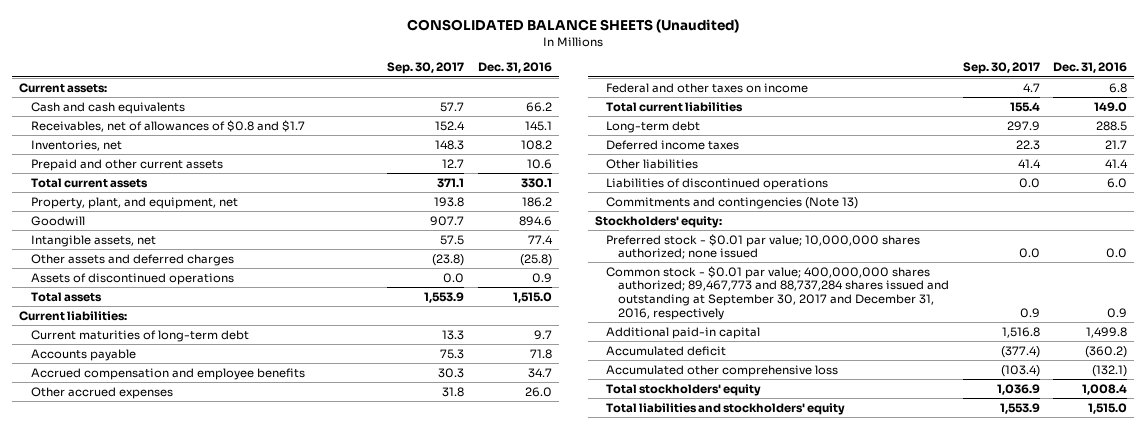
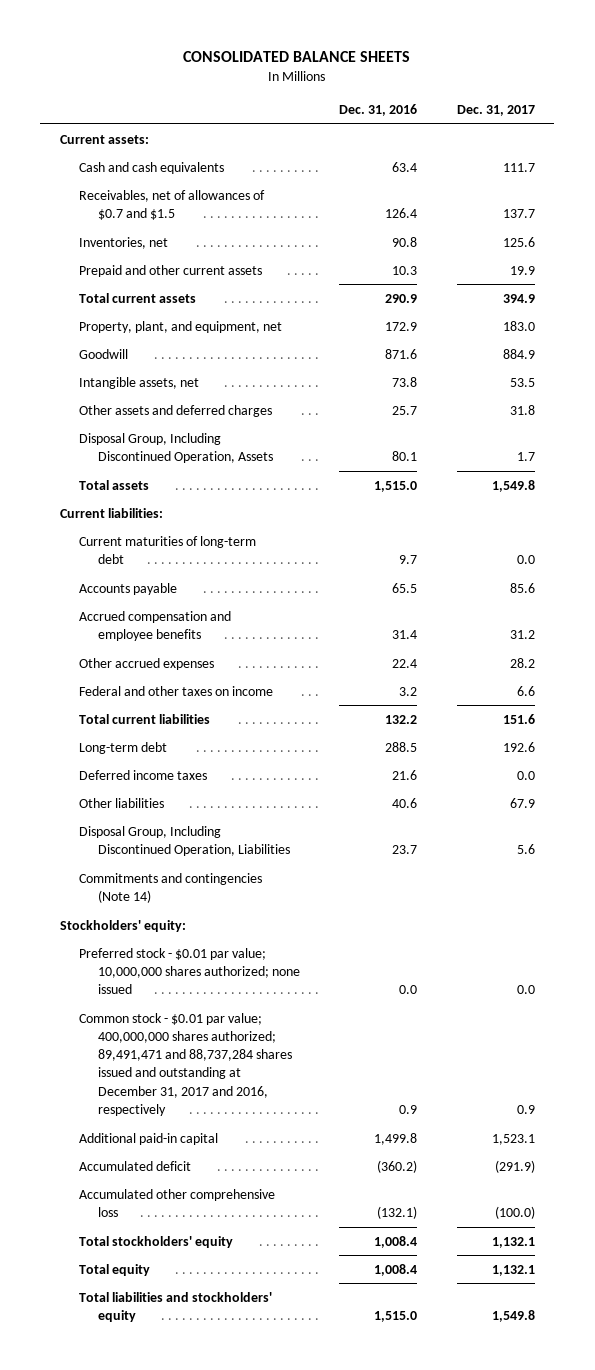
[407,19,740,34] CONSOLIDATED BALANCE SHEETS (Unaudited) -> [183,51,411,63] CONSOLIDATED BALANCE SHEETS
[387,62,465,75] Sep. 30, 2017 -> none
none -> [456,105,535,117] Dec. 31, 2017
[525,101,552,112] 66.2 -> [392,161,418,172] 63.4
[30,119,305,132] Receivables, net of allowances of $0.8 and $1.7 -> [78,189,265,221] Receivables, net of allowances of $0.7 and $1.5
[524,120,552,131] 145.1 -> [385,208,418,219] 126.4
[520,139,552,150] 108.2 -> [392,236,418,247] 90.8
[526,158,552,169] 10.6 -> [392,265,418,275] 10.3
[520,177,552,188] 330.1 -> [385,293,418,303] 290.9
[521,196,552,207] 186.2 -> [385,321,418,331] 172.9
[518,215,552,226] 894.6 -> [385,348,418,359] 871.6
[527,234,553,244] 77.4 -> [392,376,418,387] 73.8
[519,253,552,266] (25.8) -> [392,405,418,415] 25.7
[30,272,234,285] Assets of discontinued operations -> [78,432,273,464] Disposal Group, Including Discontinued Operation, Assets
[531,272,552,283] 0.9 -> [392,451,418,462] 80.1
[529,348,552,359] 71.8 -> [392,582,418,593] 65.5
[527,367,552,378] 34.7 -> [392,630,418,640] 31.4
[524,386,552,397] 26.0 -> [392,658,418,668] 22.4
[1109,82,1128,93] 6.8 -> [399,686,418,696] 3.2
[1094,101,1128,112] 149.0 -> [385,714,418,724] 132.2
[1105,139,1128,149] 21.7 -> [392,769,418,780] 21.6
[1105,158,1129,168] 41.4 -> [392,797,418,808] 40.6
[606,177,829,190] Liabilities of discontinued operations -> [78,825,290,857] Disposal Group, Including Discontinued Operation, Liabilities
[1107,177,1128,188] 6.0 -> [392,845,418,855] 23.7
[606,196,859,209] Commitments and contingencies (Note 13) -> [78,872,262,904] Commitments and contingencies (Note 14)
[606,265,949,320] Common stock - $0.01 par value; 400,000,000 shares authorized; 89,467,773 and 88,737,284 shares issued and outstanding at September 30, 2017 and December 31, 2016, respectively -> [78,1012,292,1116] Common stock - $0.01 par value; 400,000,000 shares authorized; 89,491,471 and 88,737,284 shares issued and outstanding at December 31, 2017 and 2016, respectively
none -> [78,1263,150,1276] Total equity

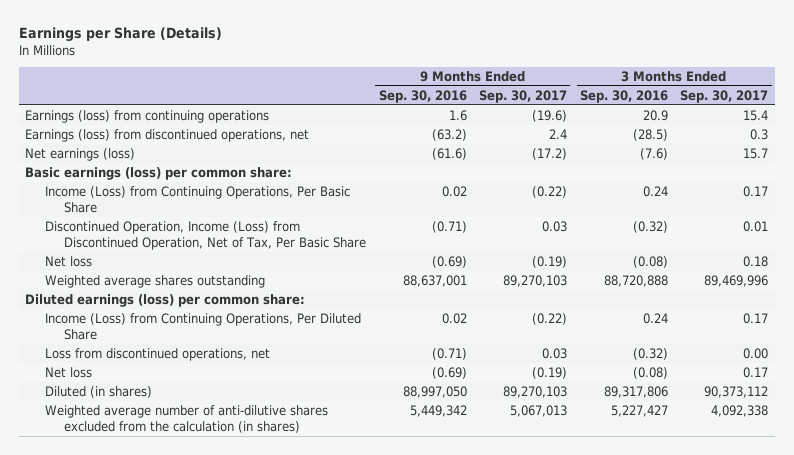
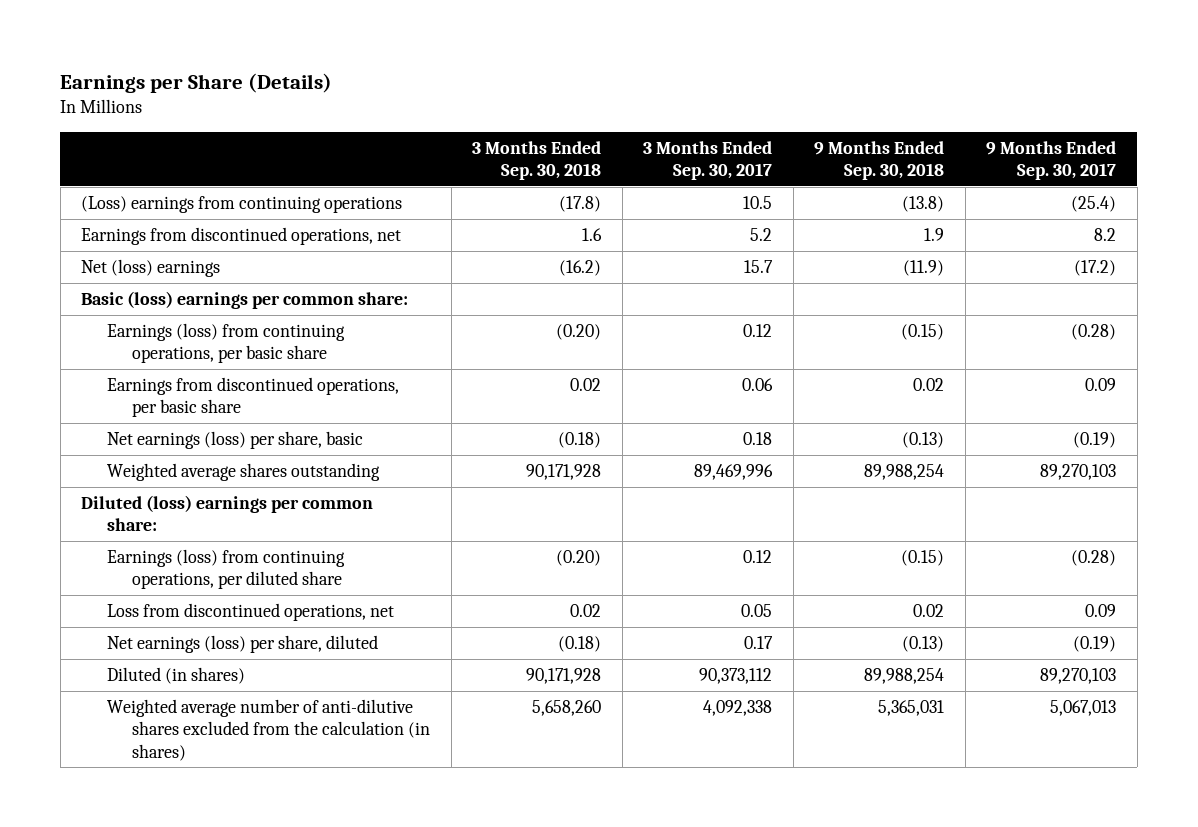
[378,89,467,103] Sep. 30, 2016 -> none
[579,89,668,103] Sep. 30, 2016 -> none
none -> [472,140,602,181] 3 Months Ended Sep. 30, 2018
none -> [814,140,945,181] 9 Months Ended Sep. 30, 2018
[25,109,270,123] Earnings (loss) from continuing operations -> [81,196,403,214] (Loss) earnings from continuing operations
[532,109,568,122] (19.6) -> [1071,196,1117,213] (25.4)
[743,109,769,121] 15.4 -> [743,196,773,210] 10.5
[25,128,310,142] Earnings (loss) from discontinued operations, net -> [81,227,402,246] Earnings from discontinued operations, net
[549,128,568,139] 2.4 -> [1094,228,1117,242] 8.2
[750,128,769,140] 0.3 -> [750,228,773,242] 5.2
[25,147,136,161] Net earnings (loss) -> [81,259,221,278] Net (loss) earnings
[25,166,293,180] Basic earnings (loss) per common share: -> [81,291,409,310] Basic (loss) earnings per common share:
[44,185,350,213] Income (Loss) from Continuing Operations, Per Basic Share -> [106,323,345,364] Earnings (loss) from continuing operations, per basic share
[532,185,568,198] (0.22) -> [1071,324,1117,341] (0.28)
[743,185,769,197] 0.17 -> [743,324,773,338] 0.12
[44,220,367,250] Discontinued Operation, Income (Loss) from Discontinued Operation, Net of Tax, Per Basic Share -> [106,377,399,418] Earnings from discontinued operations, per basic share
[542,220,568,232] 0.03 -> [1085,378,1117,392] 0.09
[743,220,769,232] 0.01 -> [742,378,774,392] 0.06
[44,255,92,267] Net loss -> [106,431,363,450] Net earnings (loss) per share, basic
[25,293,306,307] Diluted earnings (loss) per common share: -> [81,495,374,532] Diluted (loss) earnings per common share:
[44,312,361,340] Income (Loss) from Continuing Operations, Per Diluted Share -> [106,549,345,590] Earnings (loss) from continuing operations, per diluted share
[532,312,568,325] (0.22) -> [1071,550,1117,567] (0.28)
[743,312,769,324] 0.17 -> [743,550,773,564] 0.12
[542,347,568,359] 0.03 -> [1085,604,1117,618] 0.09
[743,347,769,359] 0.00 -> [741,604,773,618] 0.05
[44,366,92,378] Net loss -> [106,635,378,654] Net earnings (loss) per share, diluted

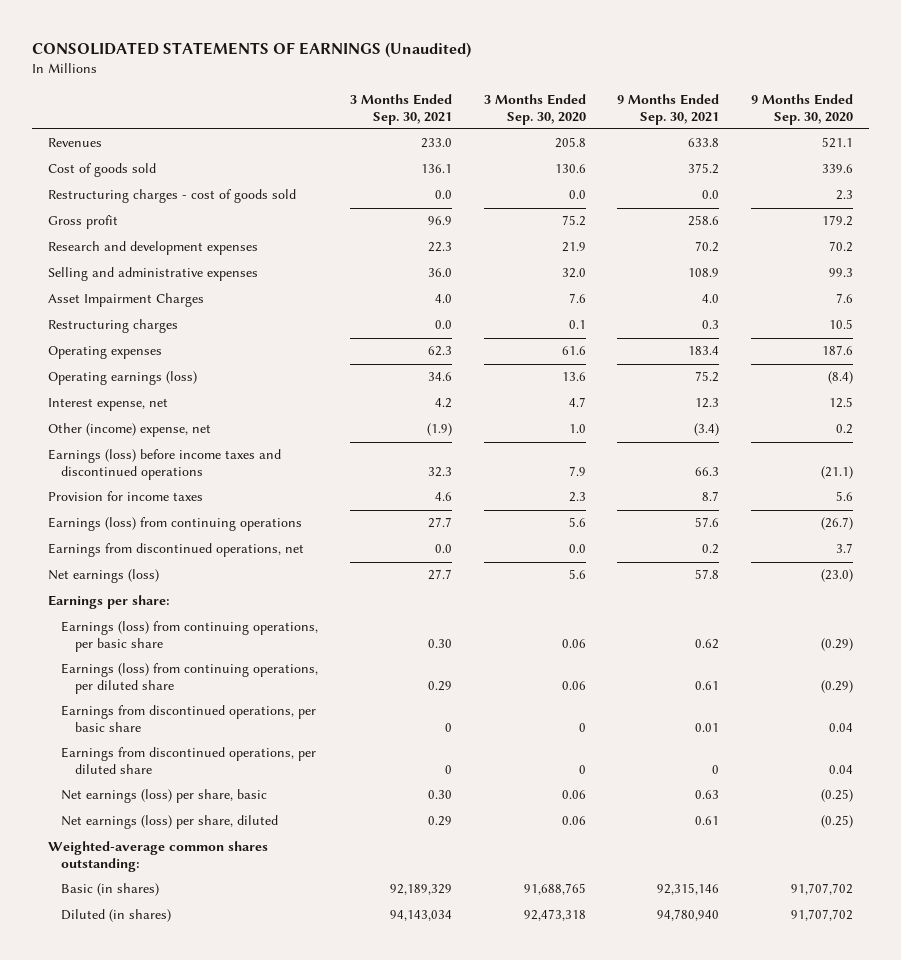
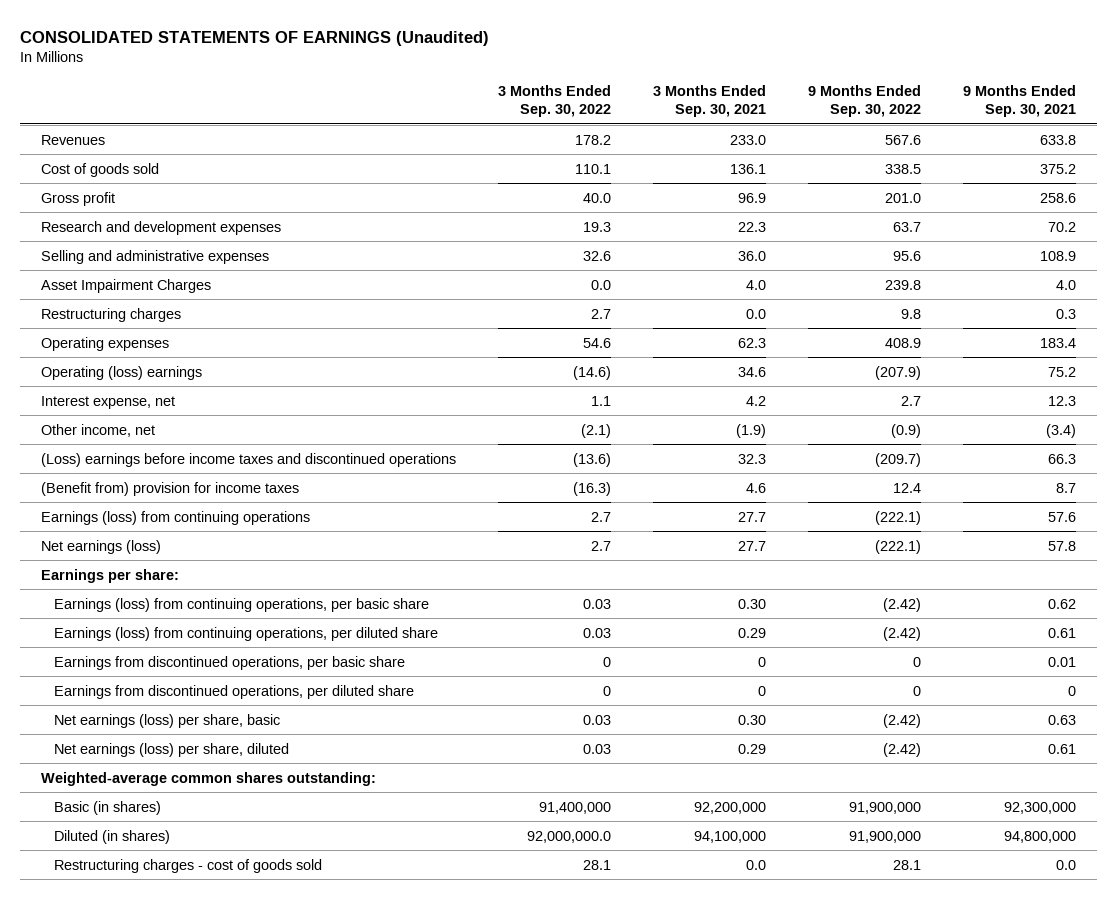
[483,94,586,125] 3 Months Ended Sep. 30, 2020 -> none
[750,94,853,125] 9 Months Ended Sep. 30, 2020 -> none
none -> [498,85,612,117] 3 Months Ended Sep. 30, 2022
none -> [808,85,922,117] 9 Months Ended Sep. 30, 2022
[48,371,198,386] Operating earnings (loss) -> [41,365,203,380] Operating (loss) earnings
[48,423,212,438] Other (income) expense, net -> [41,423,156,437] Other income, net
[48,449,282,480] Earnings (loss) before income taxes and discontinued operations -> [41,452,457,467] (Loss) earnings before income taxes and discontinued operations
[48,491,204,502] Provision for income taxes -> [41,481,300,496] (Benefit from) provision for income taxes
[48,543,305,558] Earnings from discontinued operations, net -> none
[390,884,453,896] 92,189,329 -> [694,801,767,814] 92,200,000
[657,883,720,896] 92,315,146 -> [1004,801,1077,814] 92,300,000
[390,910,453,922] 94,143,034 -> [694,830,767,843] 94,100,000
[657,909,720,922] 94,780,940 -> [1004,830,1077,843] 94,800,000
[48,189,297,204] Restructuring charges - cost of goods sold -> [53,858,322,873] Restructuring charges - cost of goods sold

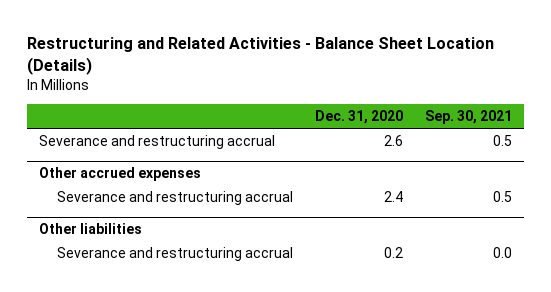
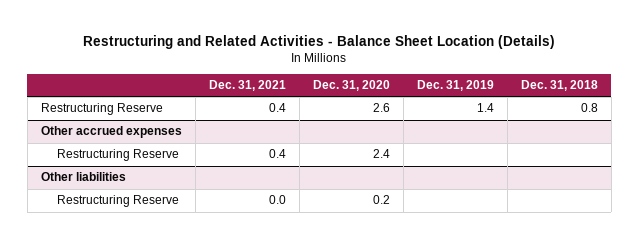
[425,110,513,125] Sep. 30, 2021 -> none
none -> [208,80,286,92] Dec. 31, 2021
none -> [416,80,494,92] Dec. 31, 2019
none -> [520,80,598,92] Dec. 31, 2018
[38,135,275,150] Severance and restructuring accrual -> [40,103,163,116] Restructuring Reserve
[56,191,293,206] Severance and restructuring accrual -> [57,149,180,162] Restructuring Reserve
[56,247,293,262] Severance and restructuring accrual -> [57,195,180,208] Restructuring Reserve

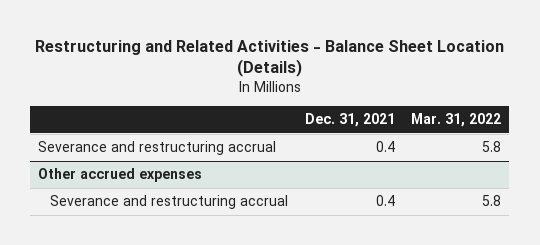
[312,80,390,92] Dec. 31, 2020 -> none
[416,80,494,92] Dec. 31, 2019 -> none
[520,80,598,92] Dec. 31, 2018 -> none
none -> [411,113,502,128] Mar. 31, 2022
[40,103,163,116] Restructuring Reserve -> [38,141,277,156] Severance and restructuring accrual
[40,172,126,182] Other liabilities -> none
[57,195,180,208] Restructuring Reserve -> none
[57,149,180,162] Restructuring Reserve -> [50,195,289,210] Severance and restructuring accrual

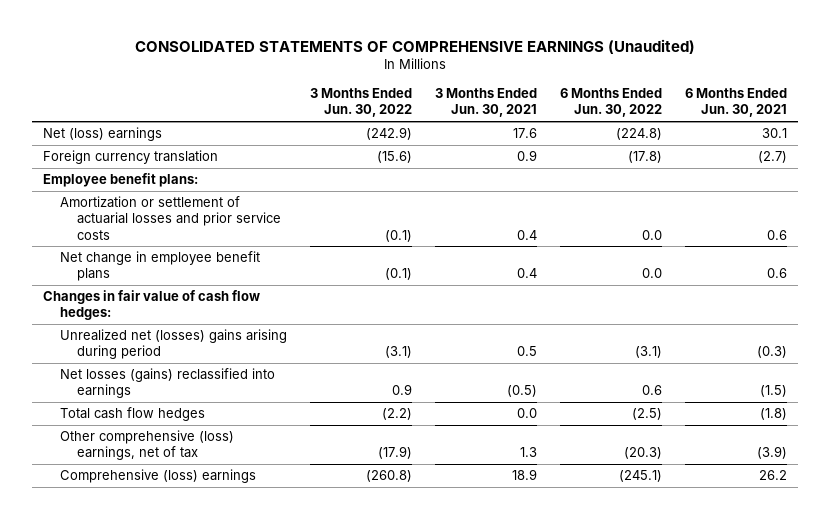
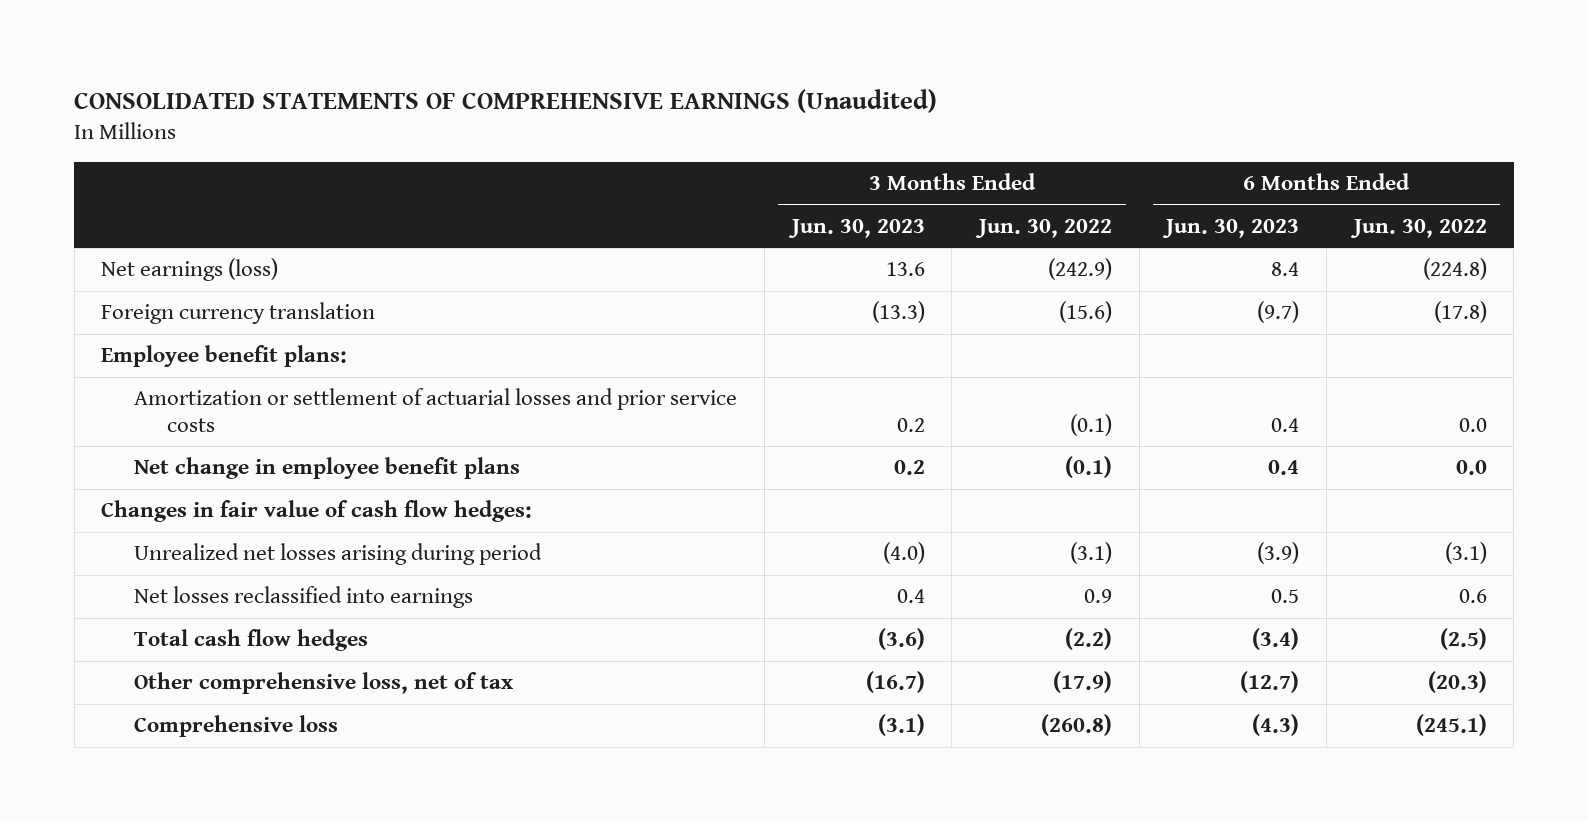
[434,88,537,118] 3 Months Ended Jun. 30, 2021 -> none
[684,88,787,118] 6 Months Ended Jun. 30, 2021 -> none
none -> [787,218,925,238] Jun. 30, 2023
none -> [1162,218,1300,238] Jun. 30, 2023
[42,127,162,142] Net (loss) earnings -> [101,258,279,282] Net earnings (loss)
[60,329,288,360] Unrealized net (losses) gains arising during period -> [134,543,543,566] Unrealized net losses arising during period
[60,368,276,399] Net losses (gains) reclassified into earnings -> [134,586,474,609] Net losses reclassified into earnings
[60,430,235,461] Other comprehensive (loss) earnings, net of tax -> [134,672,514,695] Other comprehensive loss, net of tax
[60,469,257,484] Comprehensive (loss) earnings -> [134,715,339,738] Comprehensive loss

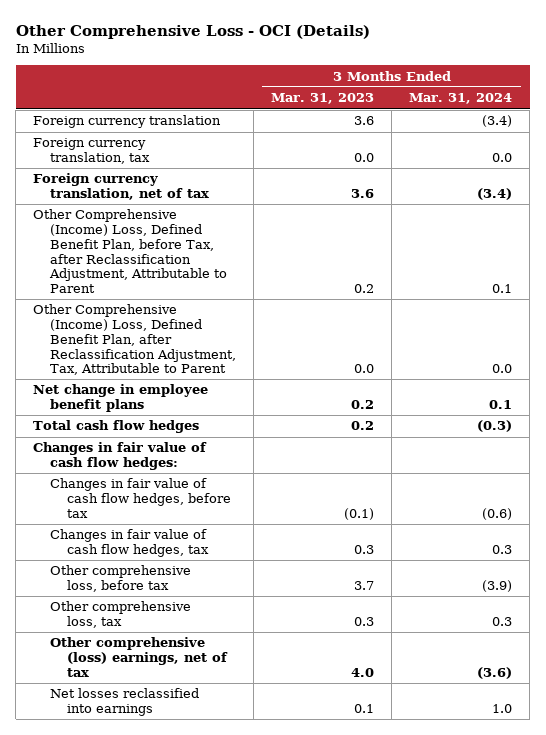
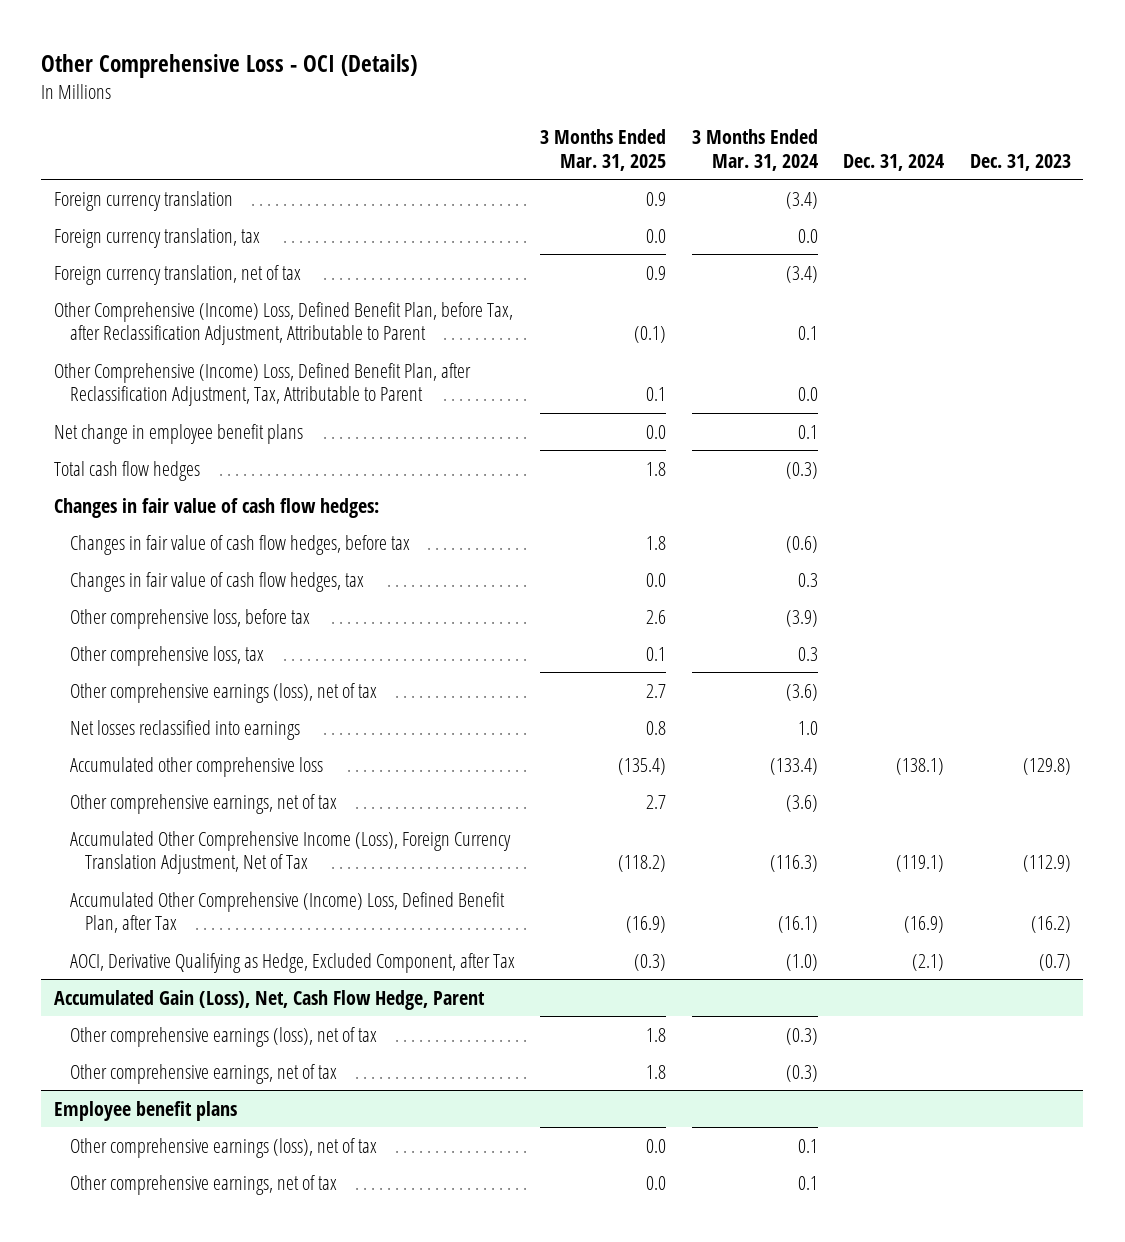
[271,93,375,105] Mar. 31, 2023 -> none
none -> [540,129,667,172] 3 Months Ended Mar. 31, 2025
none -> [843,154,945,172] Dec. 31, 2024
none -> [969,154,1071,172] Dec. 31, 2023
[50,637,228,677] Other comprehensive (loss) earnings, net of tax -> [69,682,377,703] Other comprehensive earnings (loss), net of tax
none -> [69,756,323,777] Accumulated other comprehensive loss
none -> [69,793,337,814] Other comprehensive earnings, net of tax
none -> [69,830,511,875] Accumulated Other Comprehensive Income (Loss), Foreign Currency Translation Adjustment, Net of Tax
none -> [69,891,505,934] Accumulated Other Comprehensive (Income) Loss, Defined Benefit Plan, after Tax
none -> [69,952,515,973] AOCI, Derivative Qualifying as Hedge, Excluded Component, after Tax
none -> [54,989,486,1010] Accumulated Gain (Loss), Net, Cash Flow Hedge, Parent
none -> [69,1026,377,1047] Other comprehensive earnings (loss), net of tax
none -> [69,1063,337,1084] Other comprehensive earnings, net of tax
none -> [54,1100,238,1121] Employee benefit plans
none -> [69,1137,377,1158] Other comprehensive earnings (loss), net of tax
none -> [69,1174,337,1195] Other comprehensive earnings, net of tax

